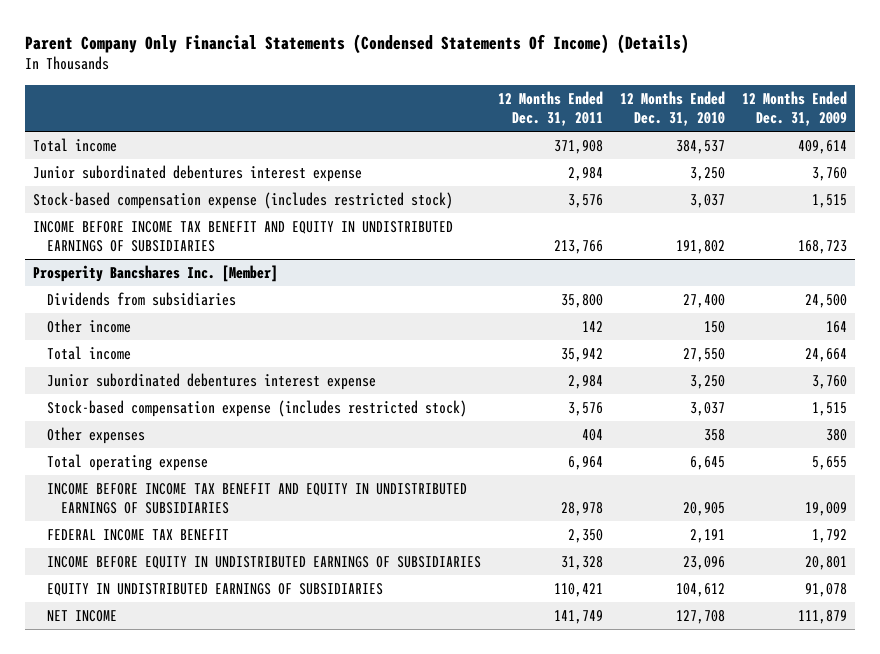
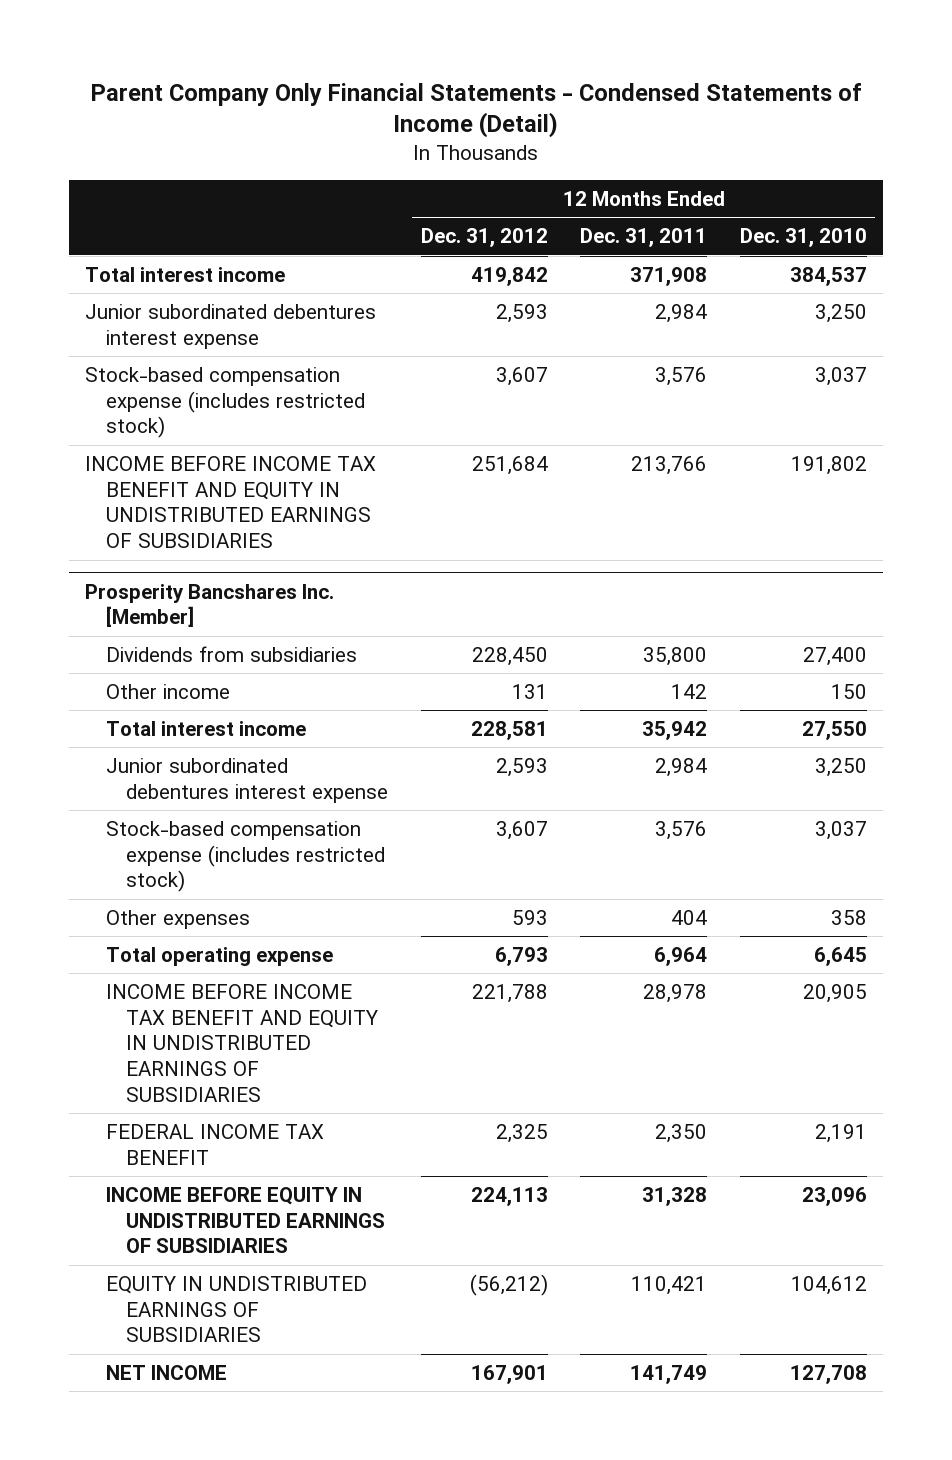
[24,33,689,54] Parent Company Only Financial Statements (Condensed Statements Of Income) (Details) -> [90,82,861,139] Parent Company Only Financial Statements - Condensed Statements of Income (Detail)
[741,90,847,126] 12 Months Ended Dec. 31, 2009 -> none
none -> [420,228,548,248] Dec. 31, 2012
[33,138,118,153] Total income -> [85,266,286,282] Total interest income
[47,346,132,361] Total income -> [105,720,306,736] Total interest income

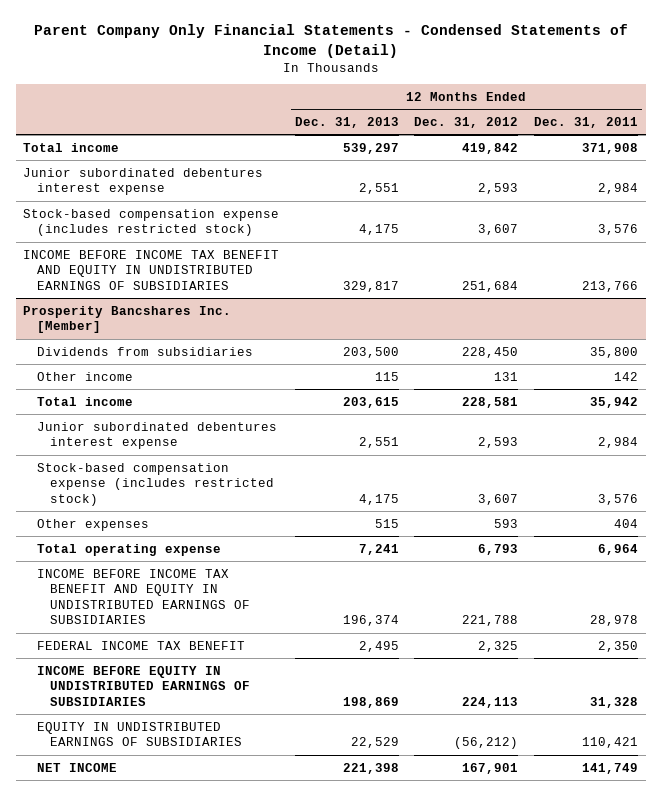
[739,228,867,248] Dec. 31, 2010 -> none
none -> [294,116,399,128] Dec. 31, 2013
[85,266,286,282] Total interest income -> [23,142,120,152] Total income
[105,720,306,736] Total interest income -> [36,396,133,406] Total income

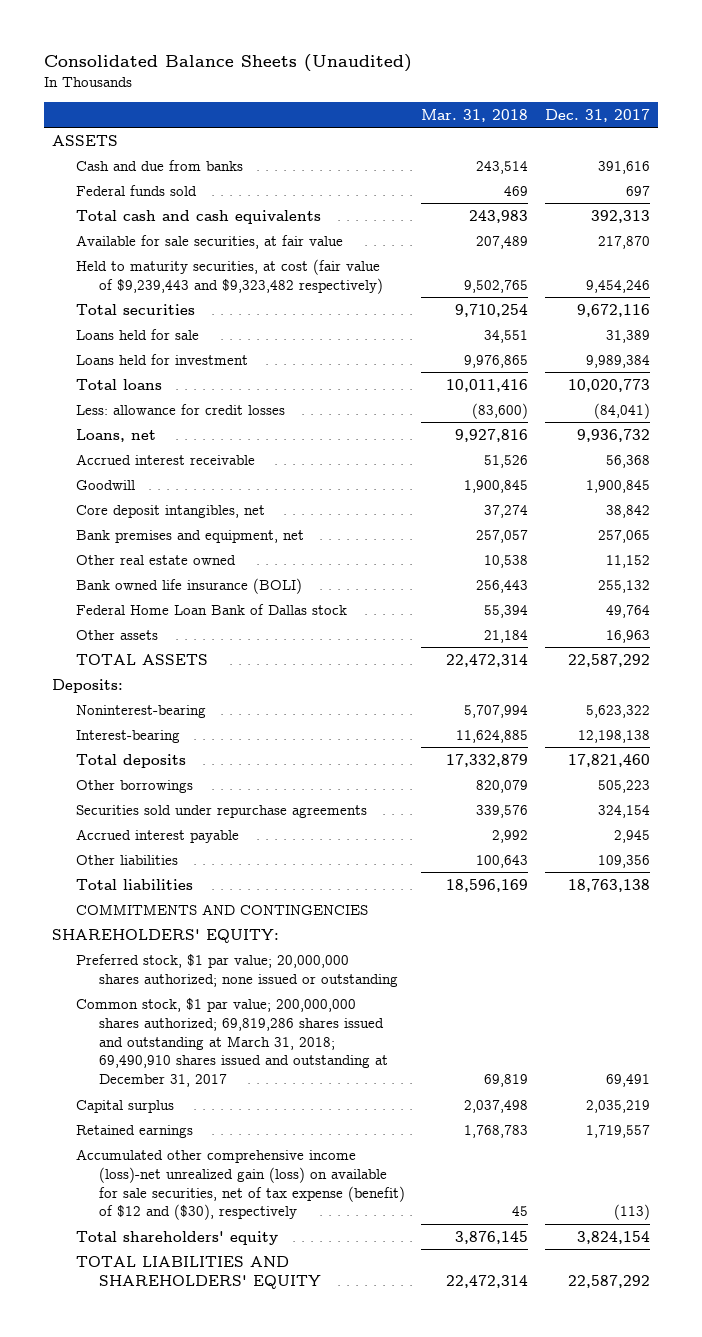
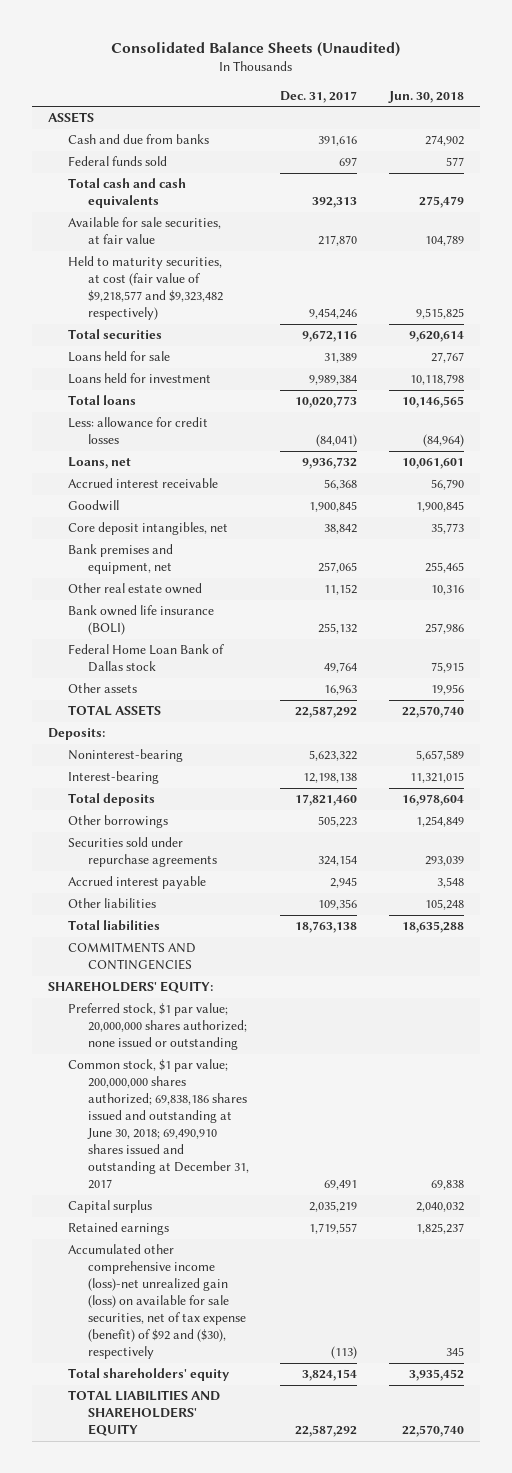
[421,108,529,122] Mar. 31, 2018 -> none
none -> [387,90,464,103] Jun. 30, 2018
[75,258,384,294] Held to maturity securities, at cost (fair value of $9,239,443 and $9,323,482 respectively) -> [67,256,223,321] Held to maturity securities, at cost (fair value of $9,218,577 and $9,323,482 respectively)
[75,997,389,1088] Common stock, $1 par value; 200,000,000 shares authorized; 69,819,286 shares issued and outstanding at March 31, 2018; 69,490,910 shares issued and outstanding at December 31, 2017 -> [67,1059,249,1190] Common stock, $1 par value; 200,000,000 shares authorized; 69,838,186 shares issued and outstanding at June 30, 2018; 69,490,910 shares issued and outstanding at December 31, 2017
[75,1148,406,1221] Accumulated other comprehensive income (loss)-net unrealized gain (loss) on available for sale securities, net of tax expense (benefit) of $12 and ($30), respectively -> [67,1244,246,1360] Accumulated other comprehensive income (loss)-net unrealized gain (loss) on available for sale securities, net of tax expense (benefit) of $92 and ($30), respectively

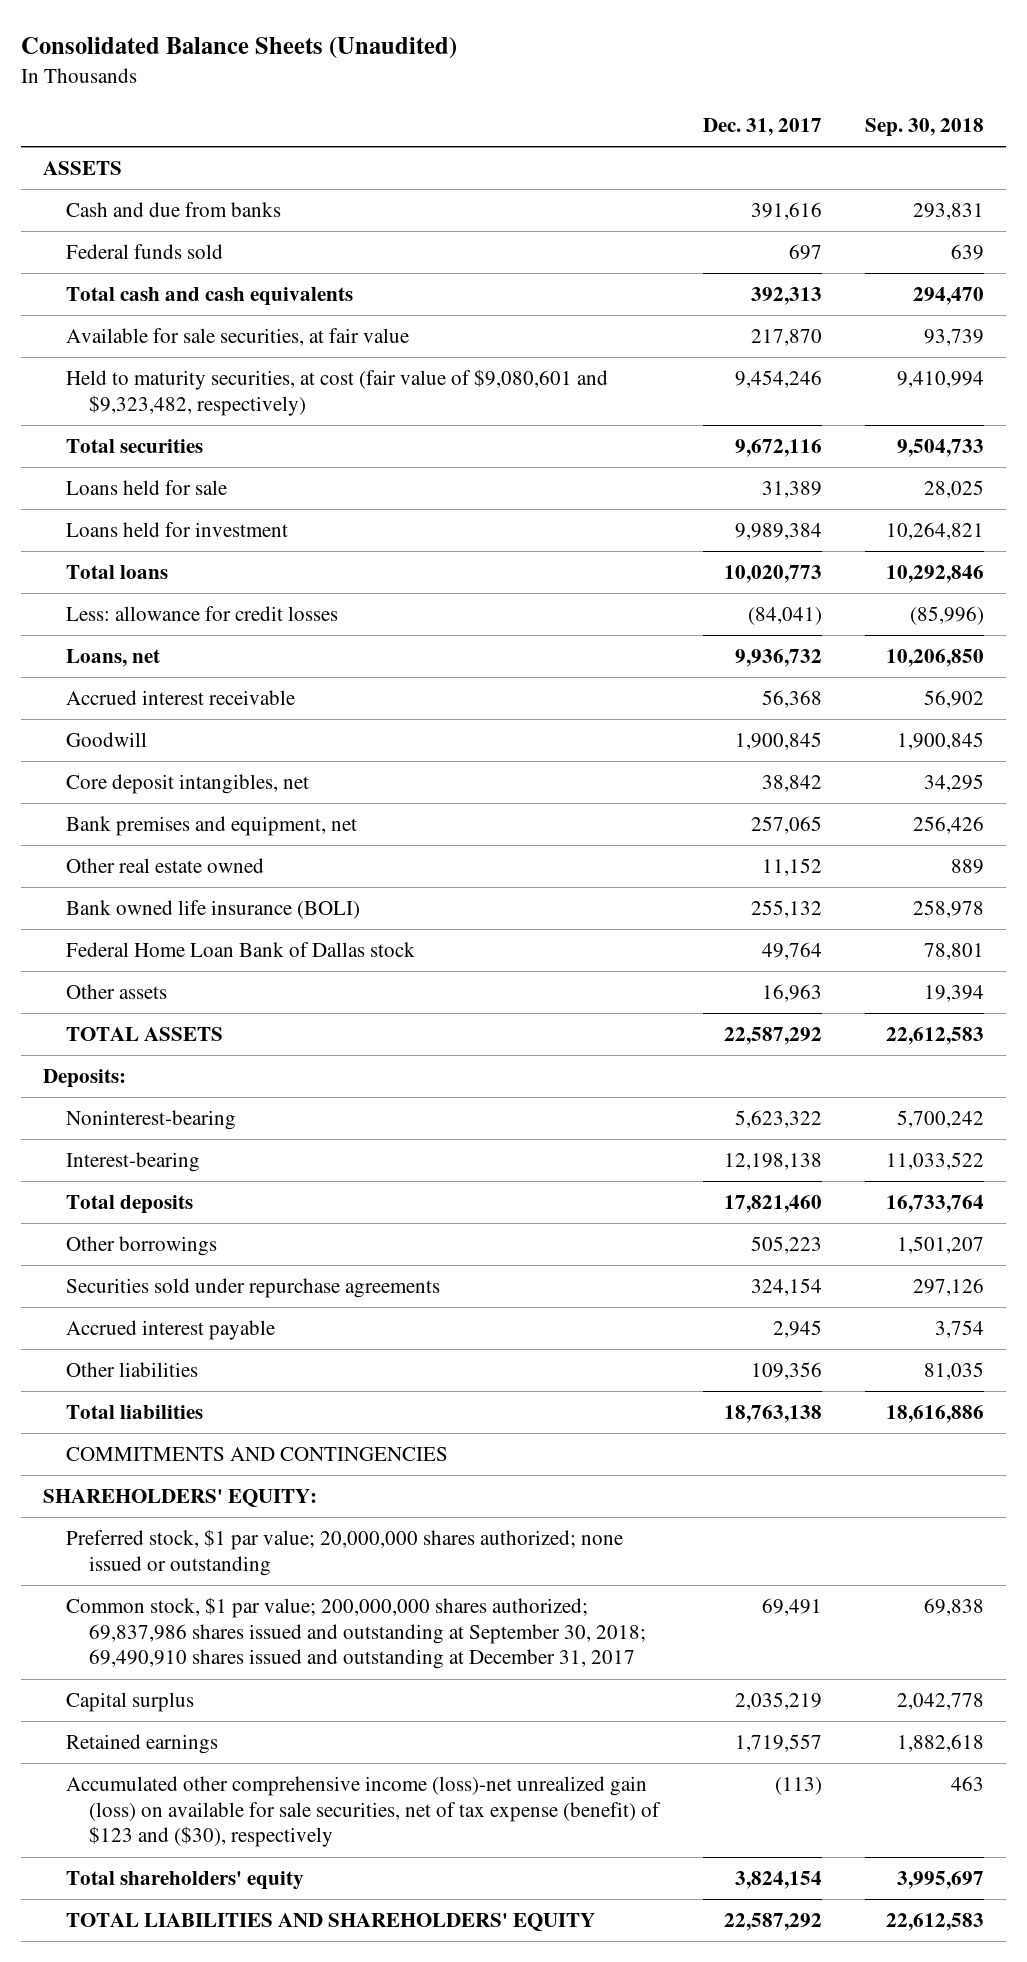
[387,90,464,103] Jun. 30, 2018 -> none
none -> [865,118,985,138] Sep. 30, 2018
[67,256,223,321] Held to maturity securities, at cost (fair value of $9,218,577 and $9,323,482 respectively) -> [66,369,609,416] Held to maturity securities, at cost (fair value of $9,080,601 and $9,323,482, respectively)
[67,1059,249,1190] Common stock, $1 par value; 200,000,000 shares authorized; 69,838,186 shares issued and outstanding at June 30, 2018; 69,490,910 shares issued and outstanding at December 31, 2017 -> [66,1597,647,1670] Common stock, $1 par value; 200,000,000 shares authorized; 69,837,986 shares issued and outstanding at September 30, 2018; 69,490,910 shares issued and outstanding at December 31, 2017
[67,1244,246,1360] Accumulated other comprehensive income (loss)-net unrealized gain (loss) on available for sale securities, net of tax expense (benefit) of $92 and ($30), respectively -> [66,1776,662,1848] Accumulated other comprehensive income (loss)-net unrealized gain (loss) on available for sale securities, net of tax expense (benefit) of $123 and ($30), respectively

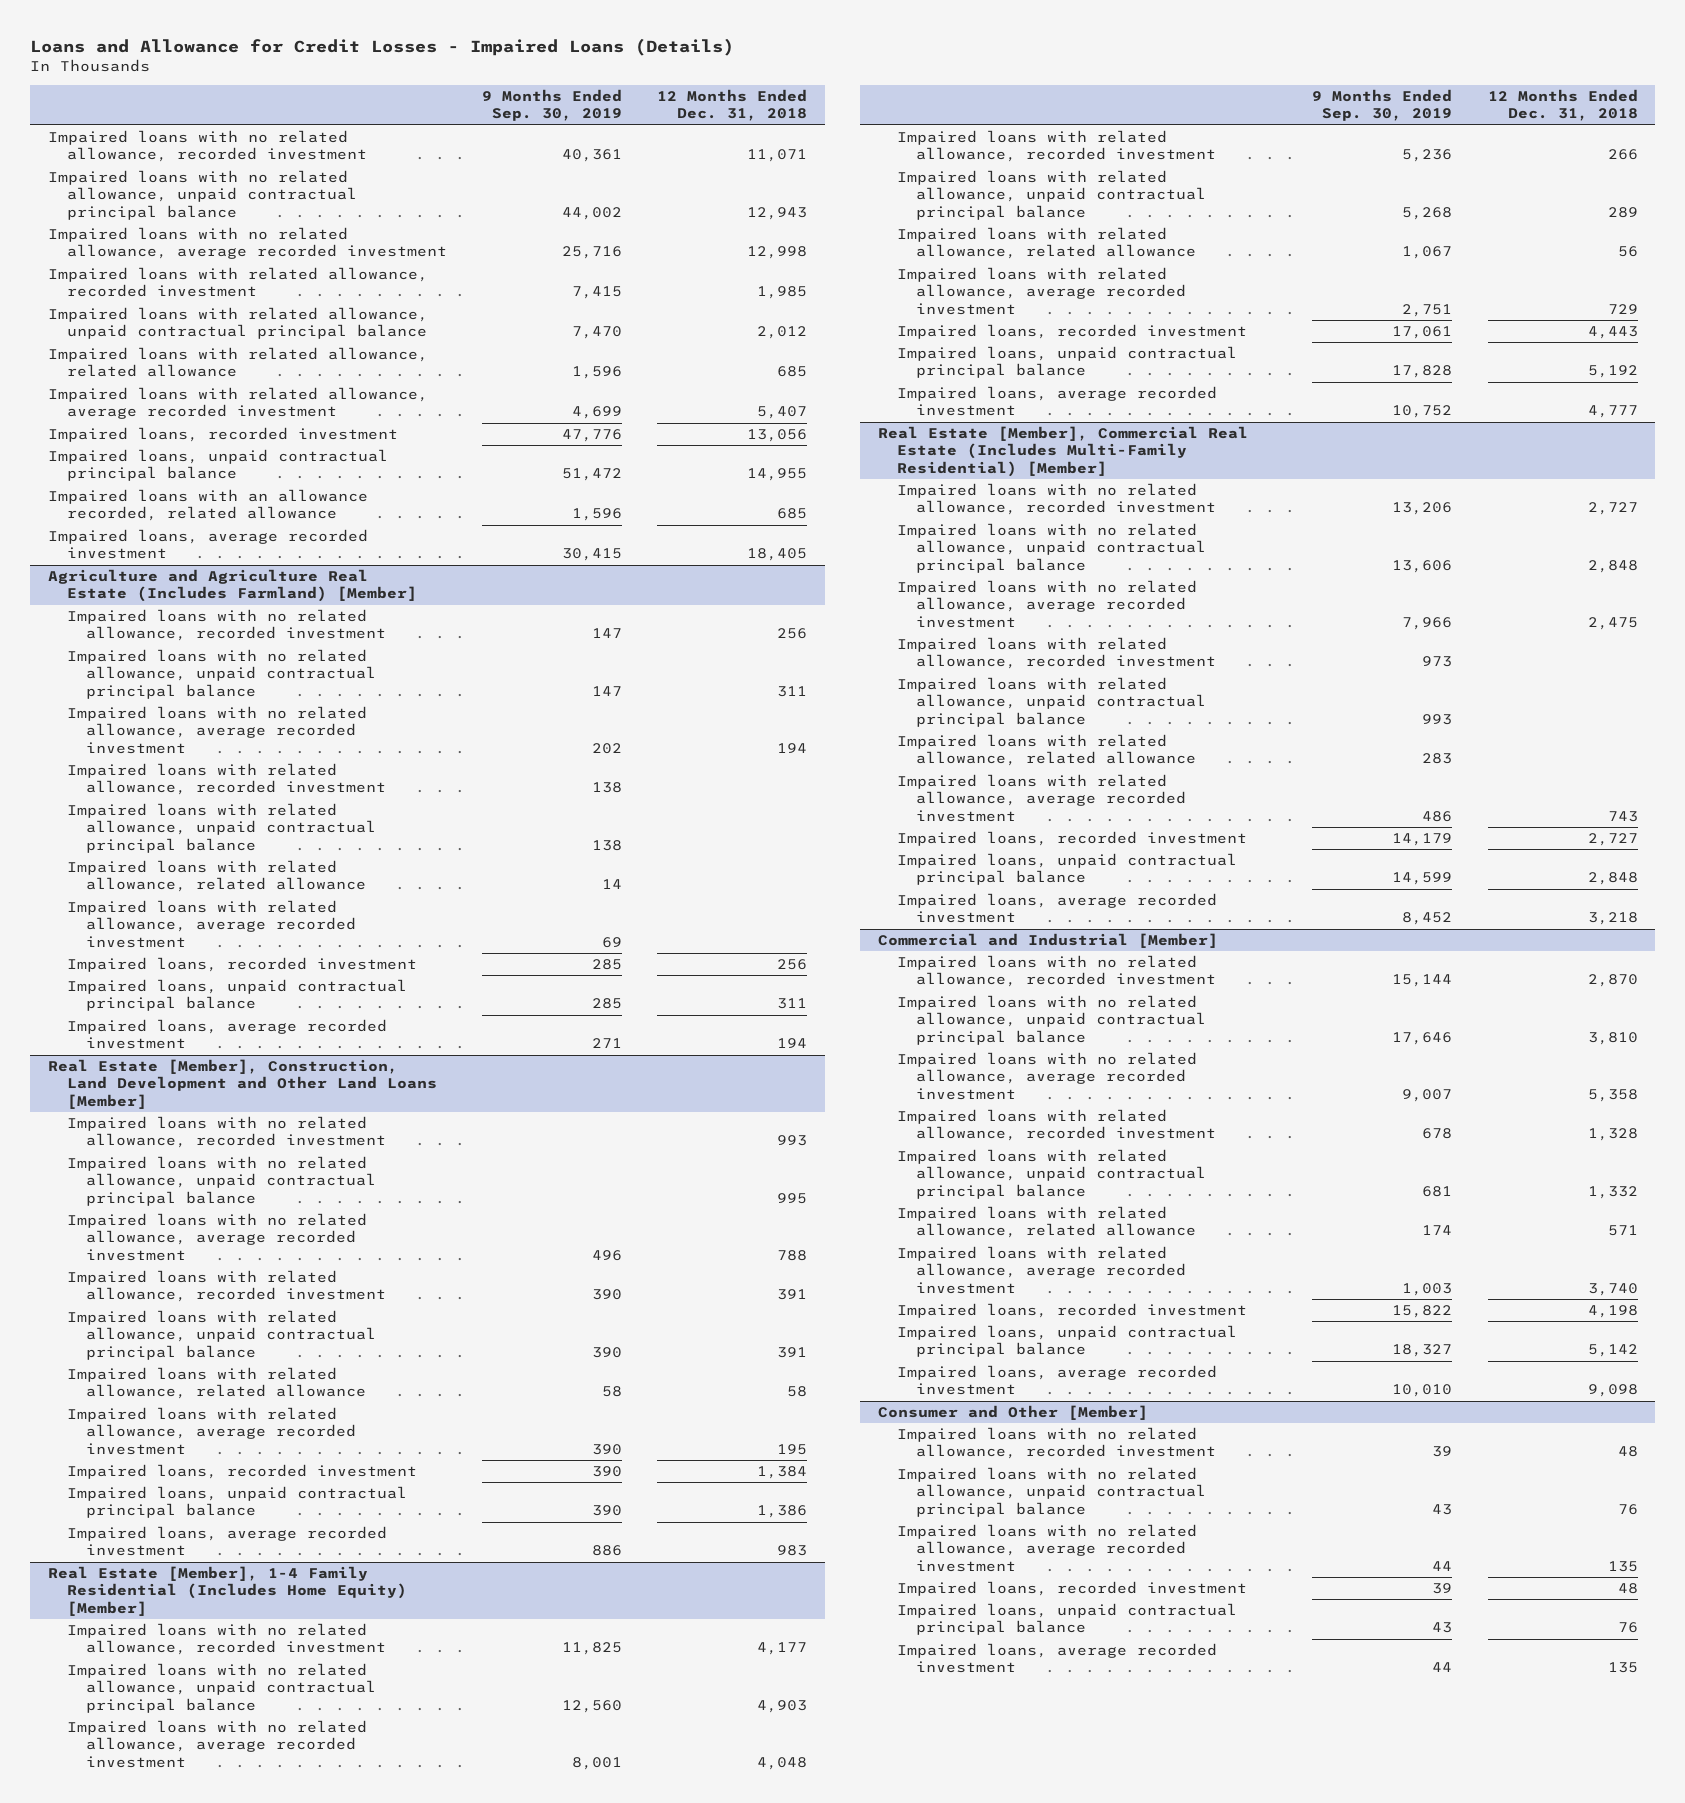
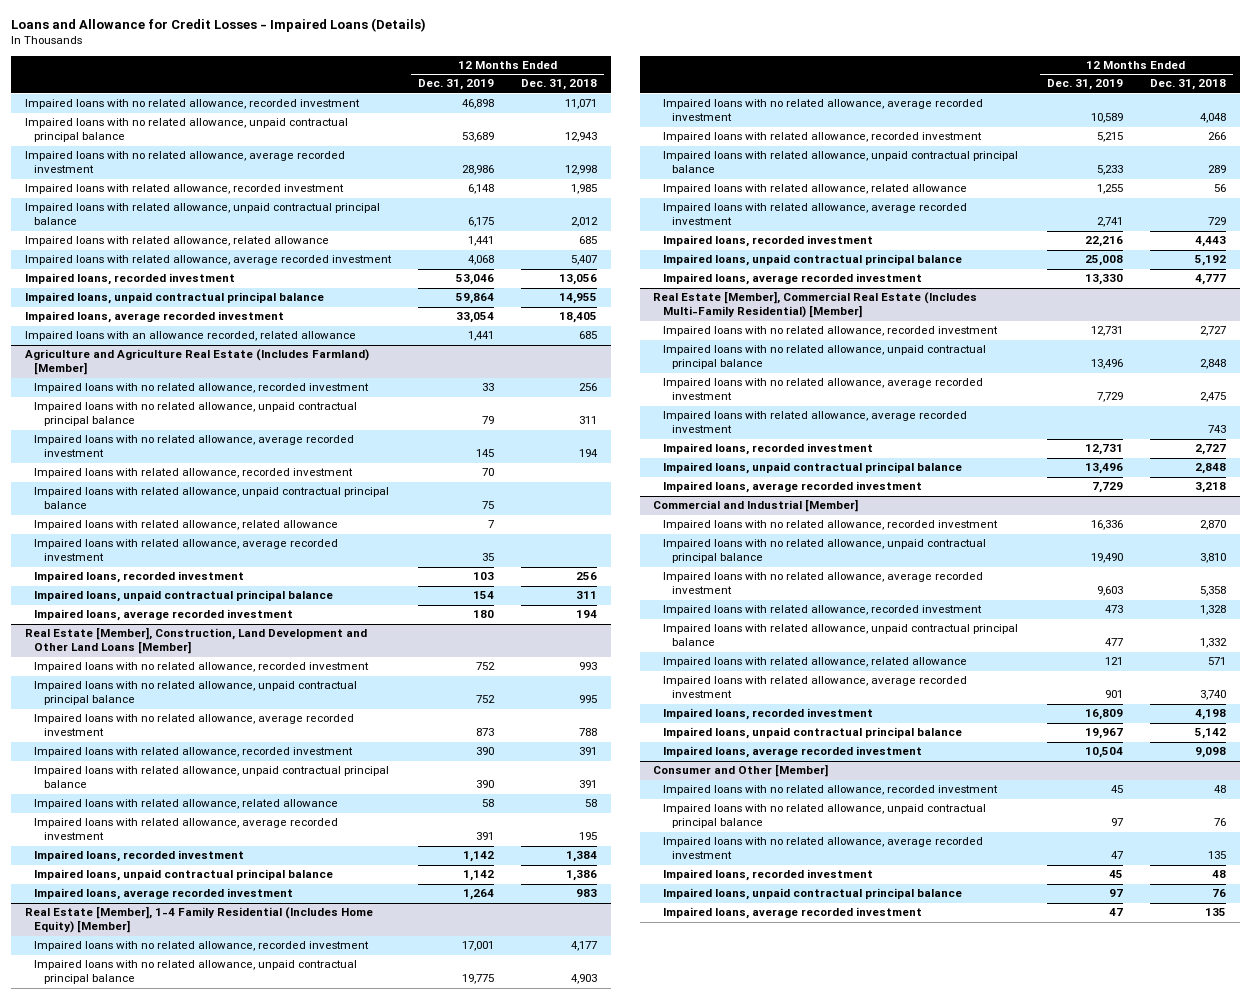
[482,89,623,122] 9 Months Ended Sep. 30, 2019 -> none
none -> [417,79,494,91] Dec. 31, 2019
[47,489,368,522] Impaired loans with an allowance recorded, related allowance -> [24,331,356,342] Impaired loans with an allowance recorded, related allowance
[897,637,1217,670] Impaired loans with related allowance, recorded investment -> none
[897,677,1207,727] Impaired loans with related allowance, unpaid contractual principal balance -> none
[897,734,1197,767] Impaired loans with related allowance, related allowance -> none

